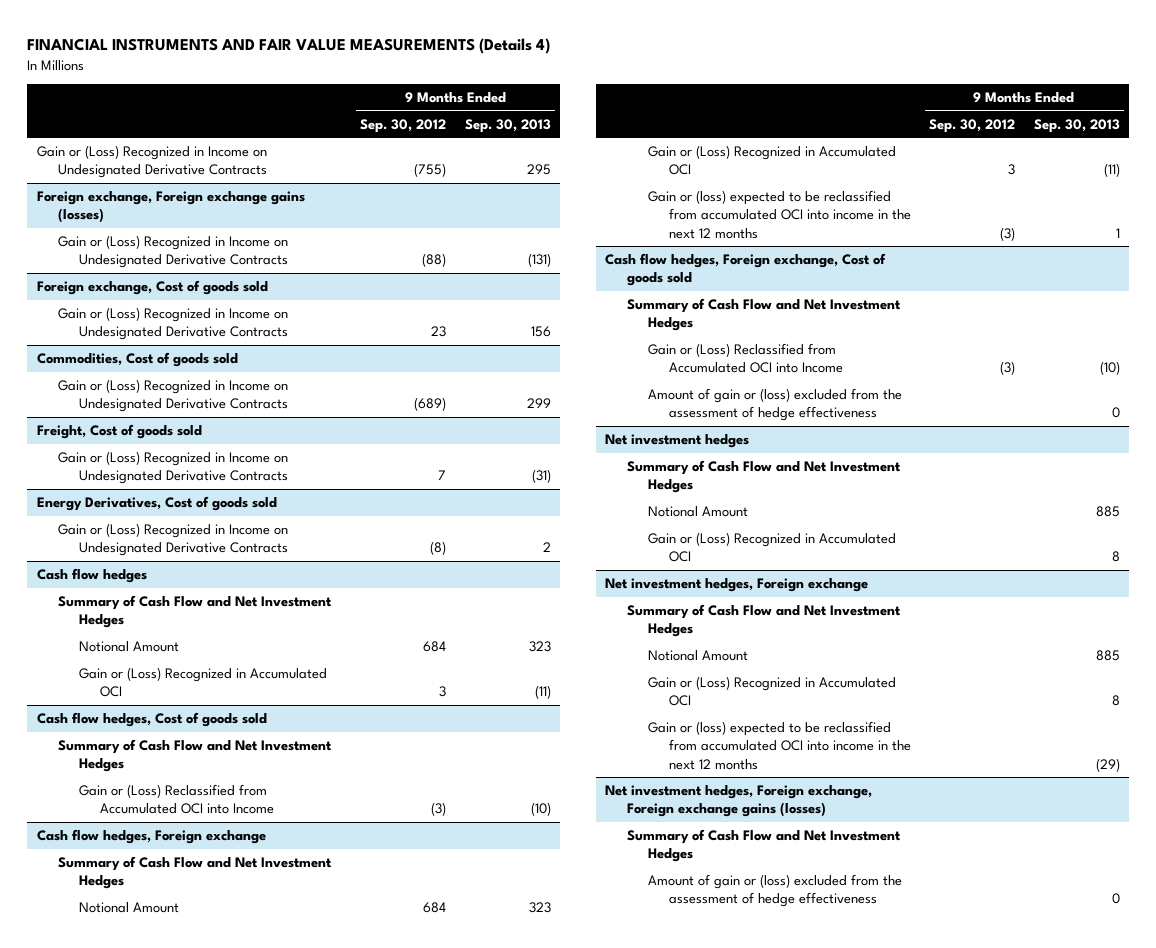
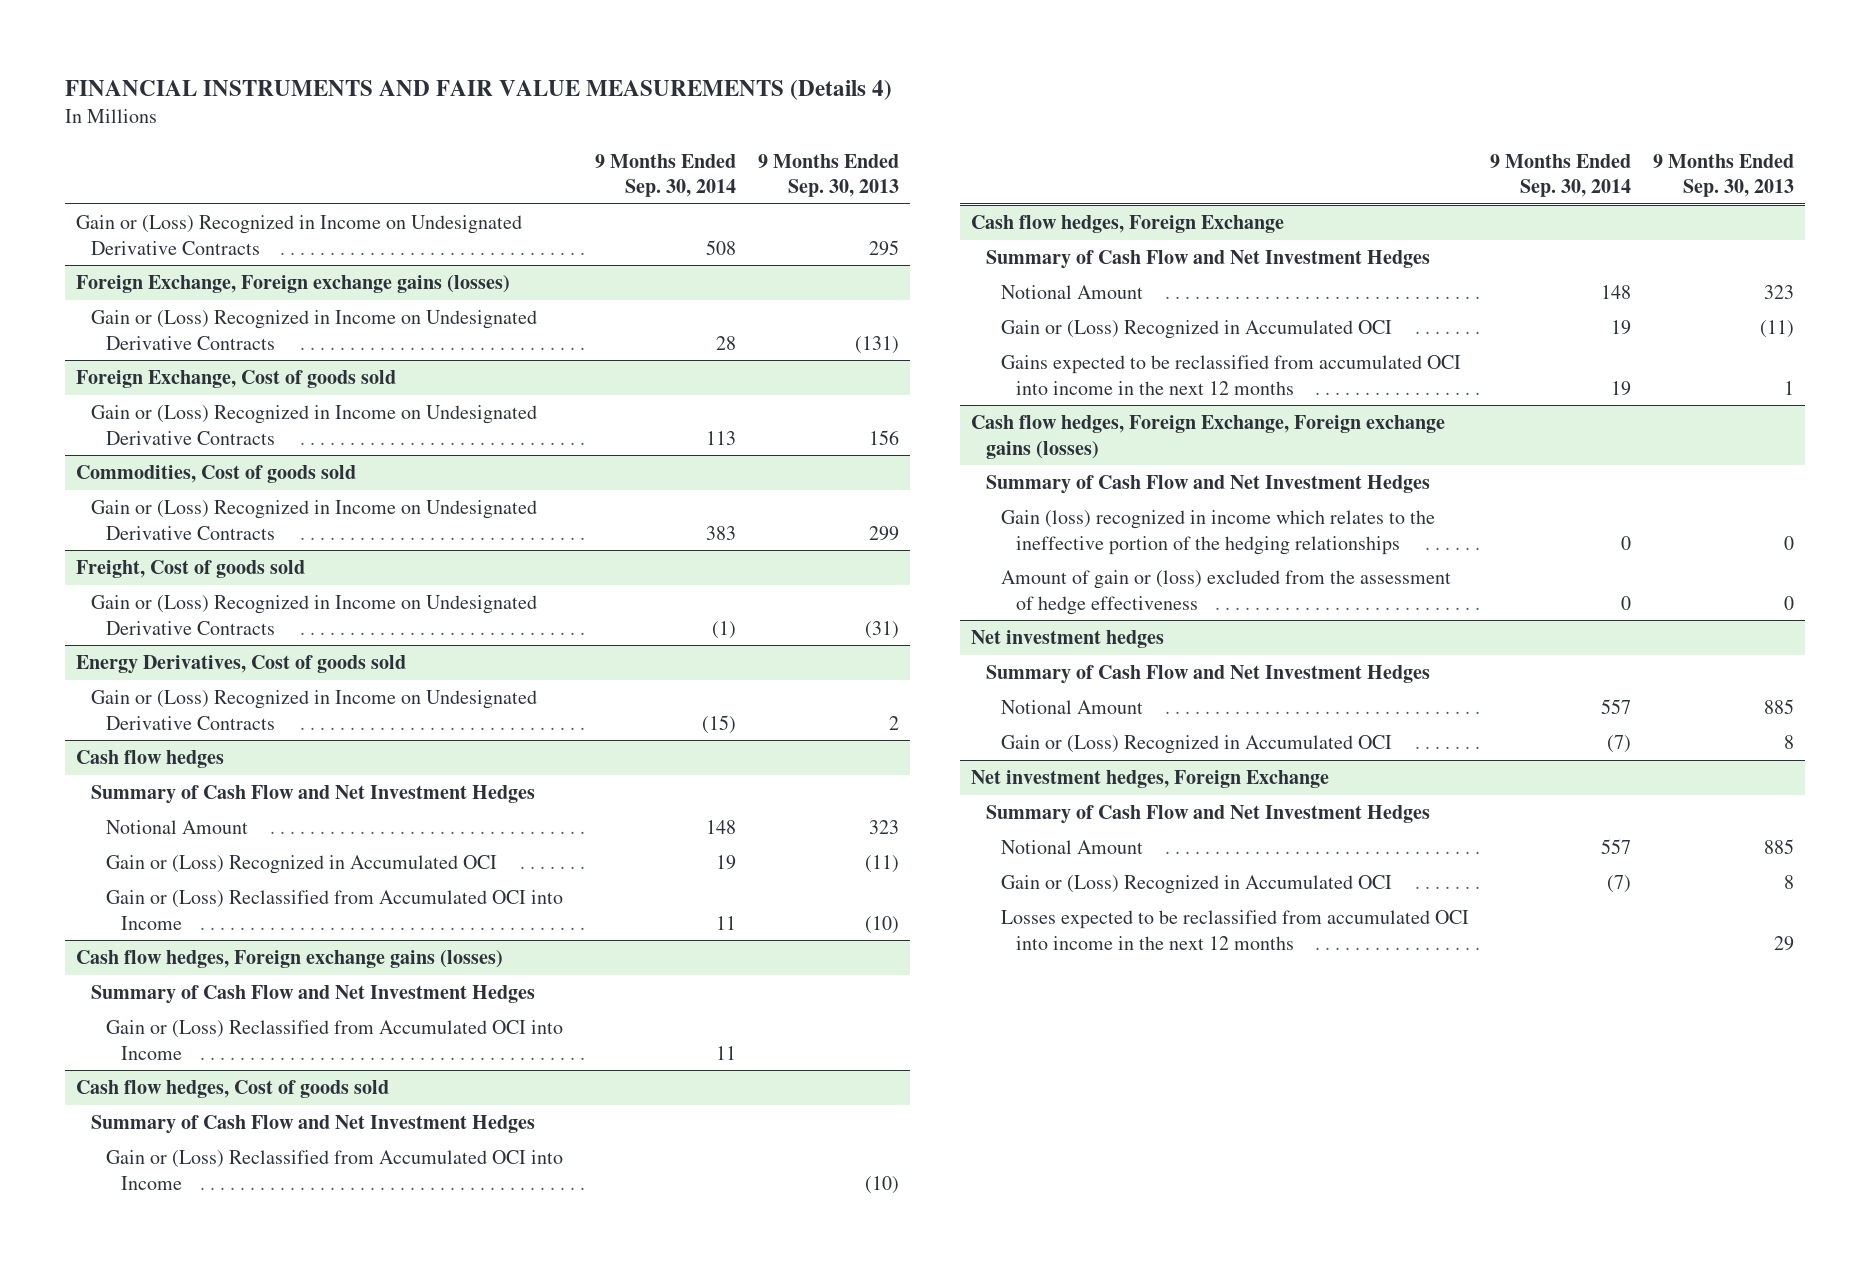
[360,118,447,133] Sep. 30, 2012 -> none
none -> [595,153,737,198] 9 Months Ended Sep. 30, 2014
[36,191,305,224] Foreign exchange, Foreign exchange gains (losses) -> [75,275,510,294] Foreign Exchange, Foreign exchange gains (losses)
[36,280,268,296] Foreign exchange, Cost of goods sold -> [75,370,396,389] Foreign Exchange, Cost of goods sold
none -> [105,890,563,930] Gain or (Loss) Reclassified from Accumulated OCI into Income
none -> [75,950,503,969] Cash flow hedges, Foreign exchange gains (losses)
none -> [90,985,535,1005] Summary of Cash Flow and Net Investment Hedges
none -> [105,1020,563,1060] Gain or (Loss) Reclassified from Accumulated OCI into Income
[36,829,266,845] Cash flow hedges, Foreign exchange -> [970,215,1284,234] Cash flow hedges, Foreign Exchange
[605,253,887,287] Cash flow hedges, Foreign exchange, Cost of goods sold -> none
[647,190,911,239] Gain or (loss) expected to be reclassified from accumulated OCI into income in the next 12 months -> [1000,355,1461,395] Gains expected to be reclassified from accumulated OCI into income in the next 12 months
none -> [970,415,1445,459] Cash flow hedges, Foreign Exchange, Foreign exchange gains (losses)
[647,343,843,374] Gain or (Loss) Reclassified from Accumulated OCI into Income -> none
none -> [1000,510,1435,555] Gain (loss) recognized in income which relates to the ineffective portion of the hedging relationships
[605,578,869,593] Net investment hedges, Foreign exchange -> [970,770,1329,789] Net investment hedges, Foreign Exchange
[605,785,873,818] Net investment hedges, Foreign exchange, Foreign exchange gains (losses) -> none
[626,829,901,863] Summary of Cash Flow and Net Investment Hedges -> none
[647,874,902,908] Amount of gain or (loss) excluded from the assessment of hedge effectiveness -> none
[647,721,911,770] Gain or (loss) expected to be reclassified from accumulated OCI into income in the next 12 months -> [1000,910,1469,950] Losses expected to be reclassified from accumulated OCI into income in the next 12 months
[1095,757,1120,772] (29) -> [1773,935,1794,951] 29

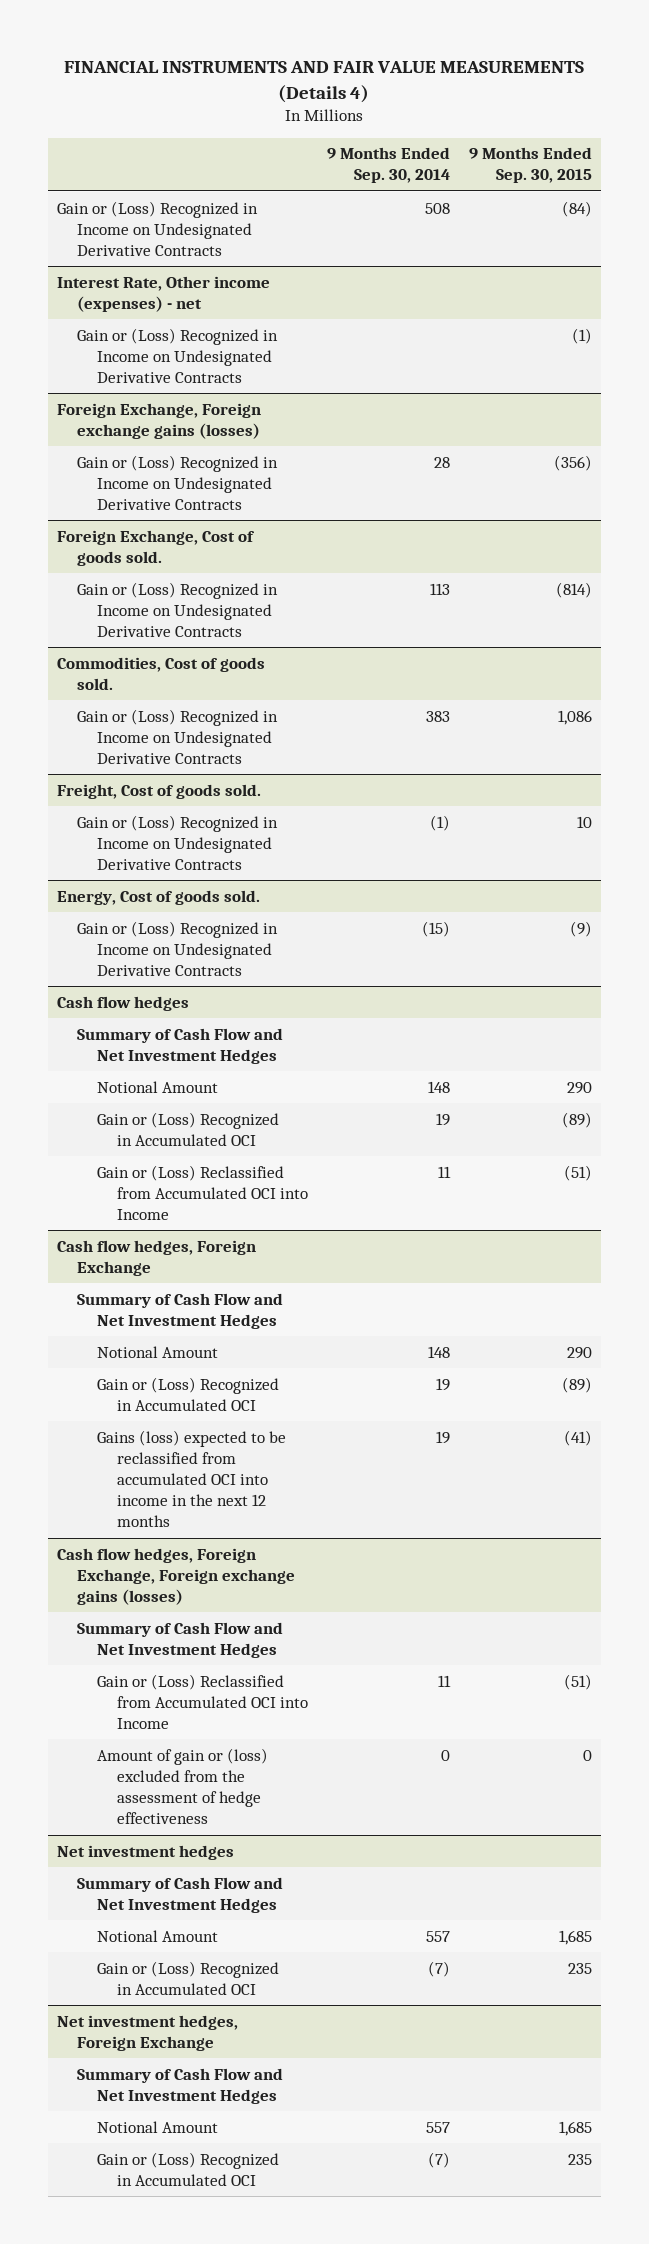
[758,153,900,198] 9 Months Ended Sep. 30, 2013 -> none
none -> [468,147,592,184] 9 Months Ended Sep. 30, 2015
none -> [57,275,271,312] Interest Rate, Other income (expenses) - net
none -> [77,327,279,384] Gain or (Loss) Recognized in Income on Undesignated Derivative Contracts
[75,370,396,389] Foreign Exchange, Cost of goods sold -> [57,529,256,566] Foreign Exchange, Cost of goods sold.
[75,465,356,484] Commodities, Cost of goods sold -> [57,656,266,690] Commodities, Cost of goods sold.
[75,560,305,579] Freight, Cost of goods sold -> [57,783,262,799] Freight, Cost of goods sold.
[75,655,406,675] Energy Derivatives, Cost of goods sold -> [57,889,261,905] Energy, Cost of goods sold.
[75,950,503,969] Cash flow hedges, Foreign exchange gains (losses) -> none
[90,985,535,1005] Summary of Cash Flow and Net Investment Hedges -> none
[105,1020,563,1060] Gain or (Loss) Reclassified from Accumulated OCI into Income -> none
[75,1080,389,1099] Cash flow hedges, Cost of goods sold -> none
[90,1115,535,1135] Summary of Cash Flow and Net Investment Hedges -> none
[105,1150,563,1190] Gain or (Loss) Reclassified from Accumulated OCI into Income -> none
[1000,355,1461,395] Gains expected to be reclassified from accumulated OCI into income in the next 12 months -> [97,1429,287,1528] Gains (loss) expected to be reclassified from accumulated OCI into income in the next 12 months
[1000,510,1435,555] Gain (loss) recognized in income which relates to the ineffective portion of the hedging relationships -> none
none -> [97,1673,309,1730] Gain or (Loss) Reclassified from Accumulated OCI into Income
[1000,910,1469,950] Losses expected to be reclassified from accumulated OCI into income in the next 12 months -> none

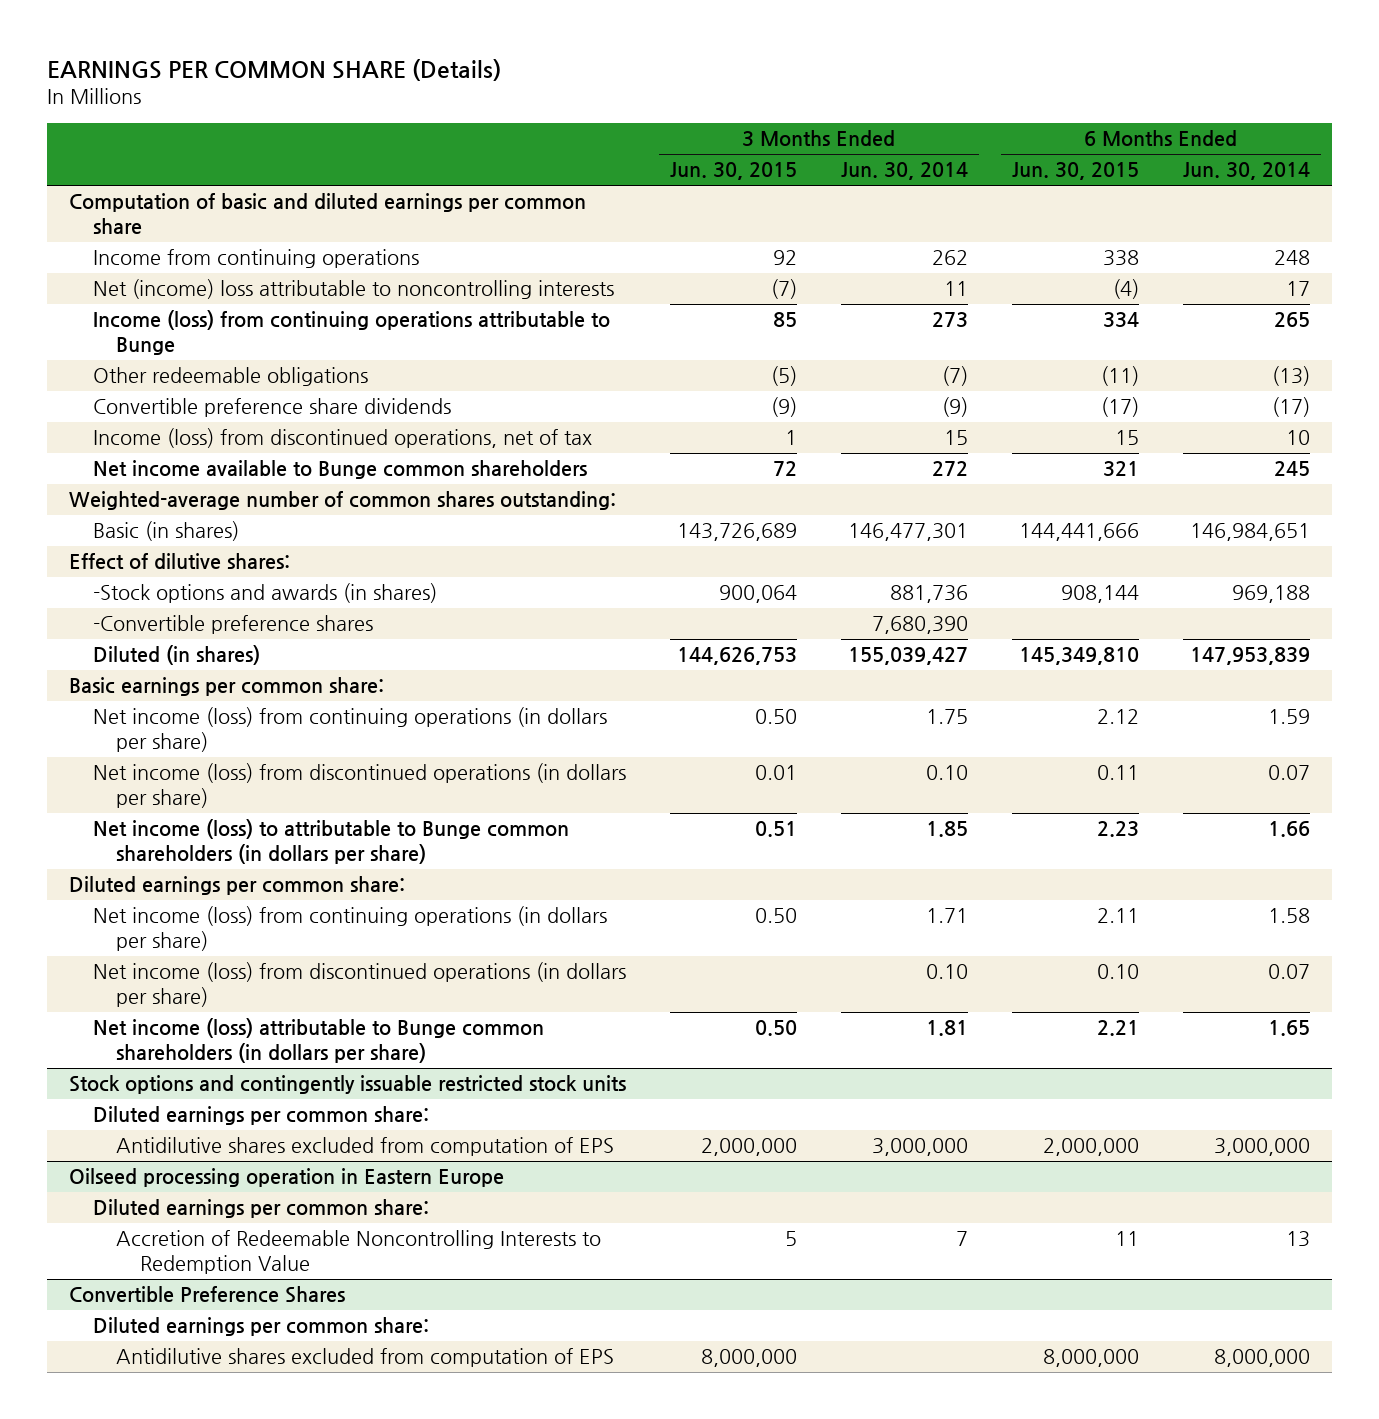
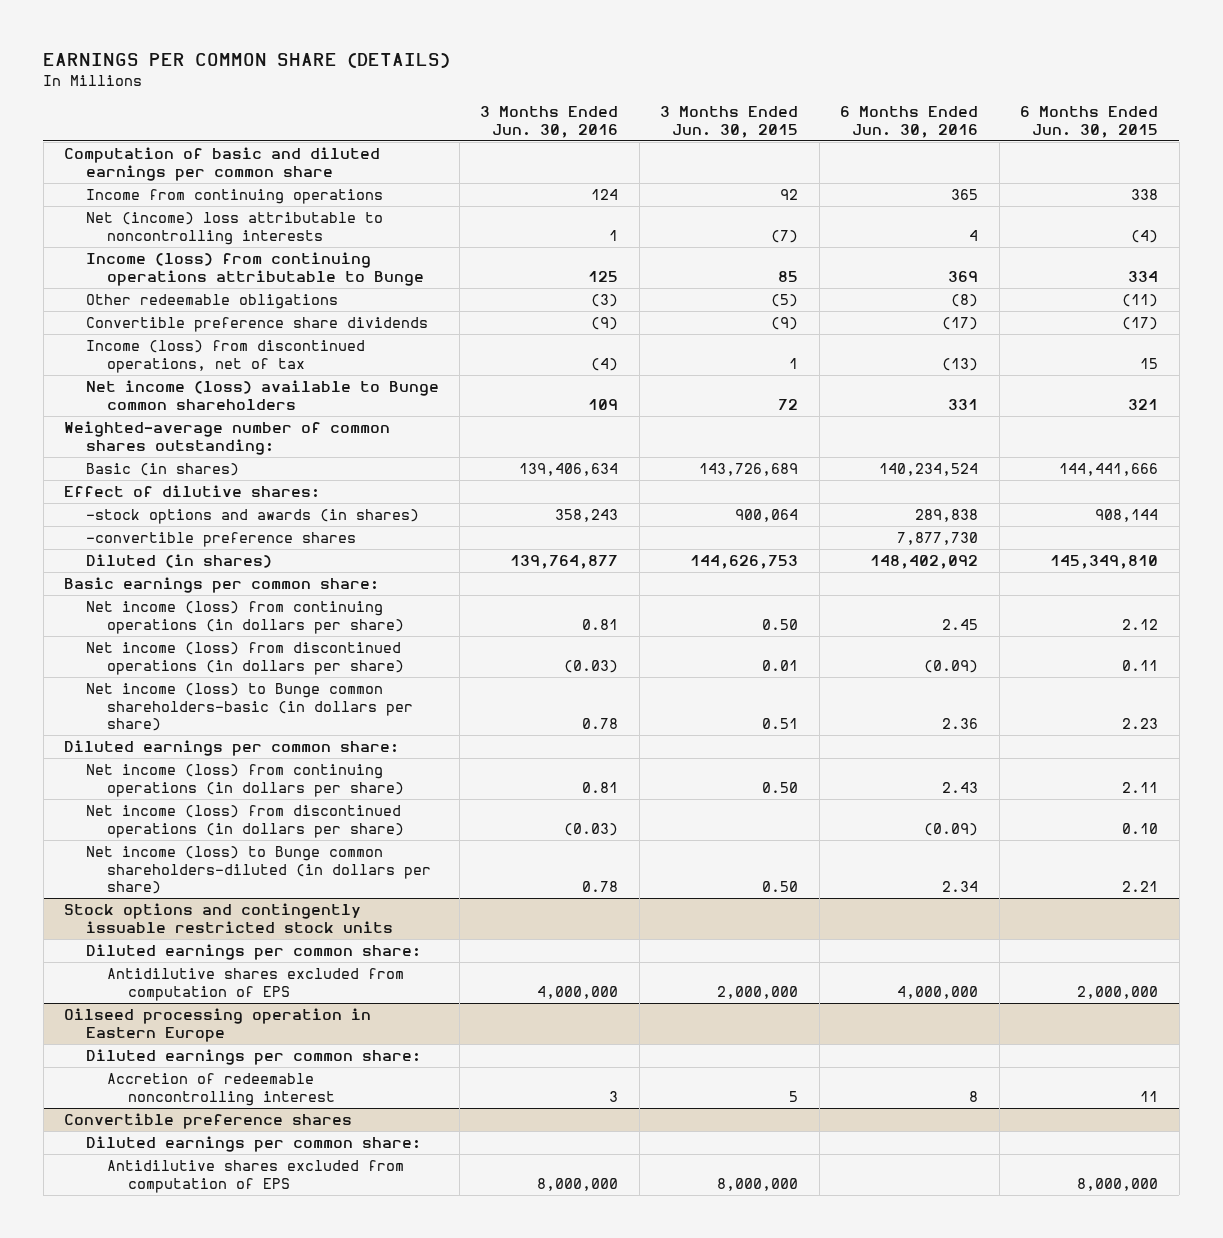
[46,59,501,82] EARNINGS PER COMMON SHARE (Details) -> [43,52,451,68] EARNINGS PER COMMON SHARE (DETAILS)
[841,162,969,181] Jun. 30, 2014 -> none
[1183,162,1311,181] Jun. 30, 2014 -> none
none -> [480,106,619,138] 3 Months Ended Jun. 30, 2016
none -> [840,106,979,138] 6 Months Ended Jun. 30, 2016
[92,460,587,480] Net income available to Bunge common shareholders -> [85,380,439,410] Net income (loss) available to Bunge common shareholders
[92,583,437,604] -Stock options and awards (in shares) -> [85,509,419,525] -stock options and awards (in shares)
[92,615,373,635] -Convertible preference shares -> [85,532,356,548] -convertible preference shares
[92,819,569,864] Net income (loss) to attributable to Bunge common shareholders (in dollars per share) -> [85,683,413,732] Net income (loss) to Bunge common shareholders-basic (in dollars per share)
[92,1018,544,1063] Net income (loss) attributable to Bunge common shareholders (in dollars per share) -> [85,846,431,895] Net income (loss) to Bunge common shareholders-diluted (in dollars per share)
[116,1230,602,1274] Accretion of Redeemable Noncontrolling Interests to Redemption Value -> [106,1073,336,1106] Accretion of redeemable noncontrolling interest
[68,1286,345,1304] Convertible Preference Shares -> [64,1113,353,1130] Convertible preference shares

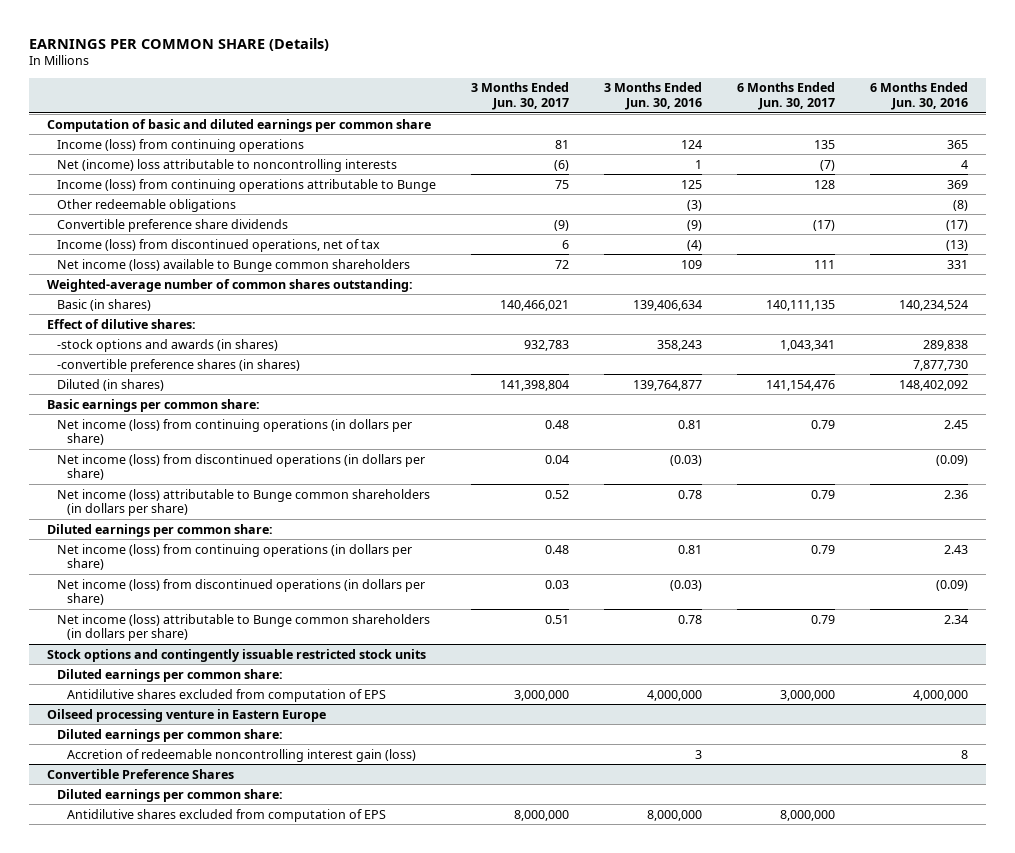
[43,52,451,68] EARNINGS PER COMMON SHARE (DETAILS) -> [29,37,330,51] EARNINGS PER COMMON SHARE (Details)
[660,106,799,138] 3 Months Ended Jun. 30, 2015 -> none
[1020,106,1159,138] 6 Months Ended Jun. 30, 2015 -> none
none -> [471,82,570,111] 3 Months Ended Jun. 30, 2017
none -> [737,82,836,111] 6 Months Ended Jun. 30, 2017
[85,189,383,205] Income from continuing operations -> [56,138,304,152] Income (loss) from continuing operations
[85,532,356,548] -convertible preference shares -> [56,358,300,372] -convertible preference shares (in shares)
[85,683,413,732] Net income (loss) to Bunge common shareholders-basic (in dollars per share) -> [56,488,430,517] Net income (loss) attributable to Bunge common shareholders (in dollars per share)
[85,846,431,895] Net income (loss) to Bunge common shareholders-diluted (in dollars per share) -> [56,613,430,642] Net income (loss) attributable to Bunge common shareholders (in dollars per share)
[64,1008,372,1042] Oilseed processing operation in Eastern Europe -> [46,708,326,722] Oilseed processing venture in Eastern Europe
[106,1073,336,1106] Accretion of redeemable noncontrolling interest -> [66,748,416,762] Accretion of redeemable noncontrolling interest gain (loss)
[64,1113,353,1130] Convertible preference shares -> [46,768,234,779] Convertible Preference Shares

